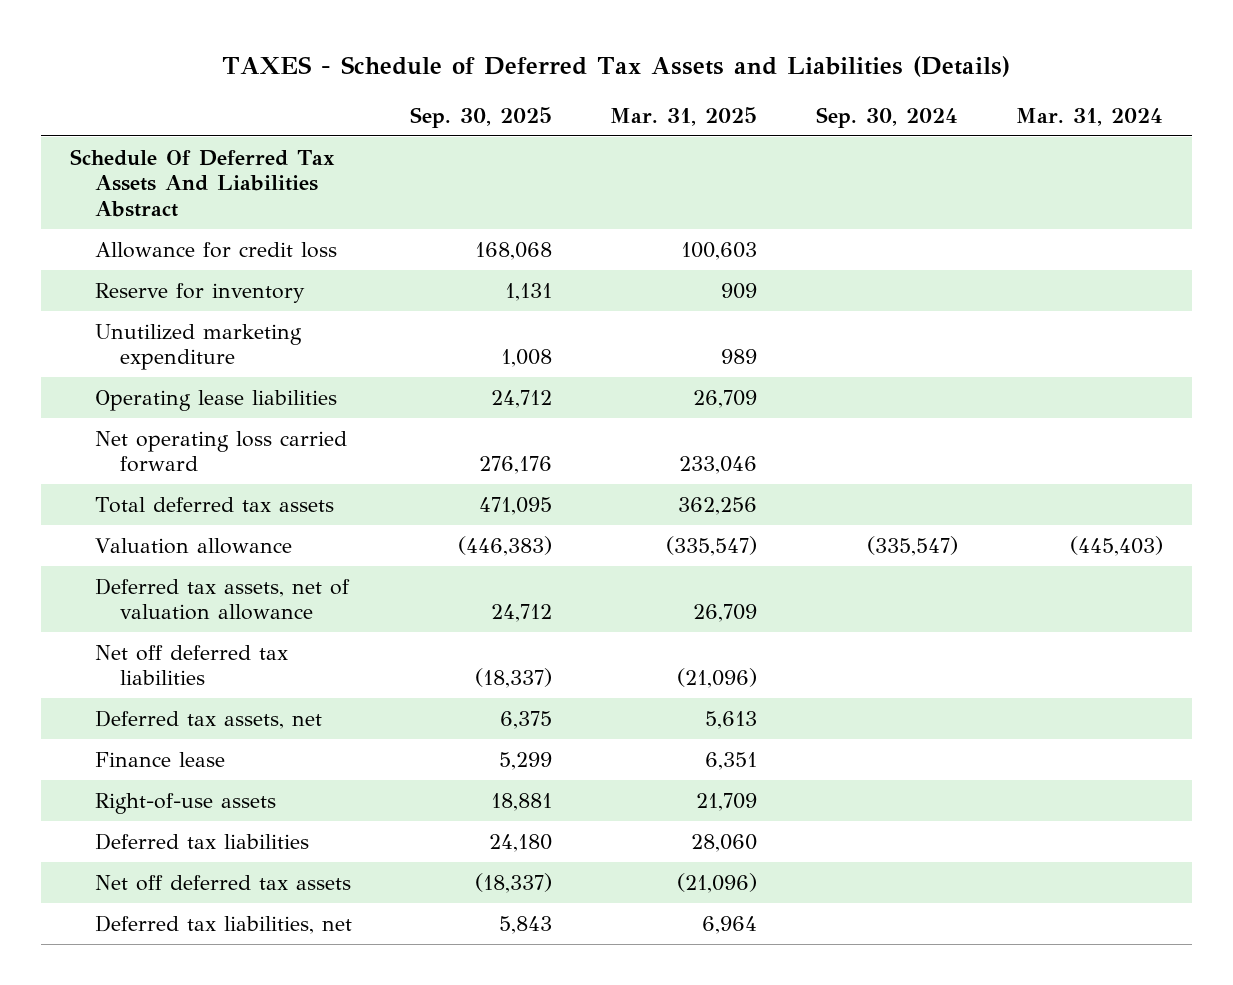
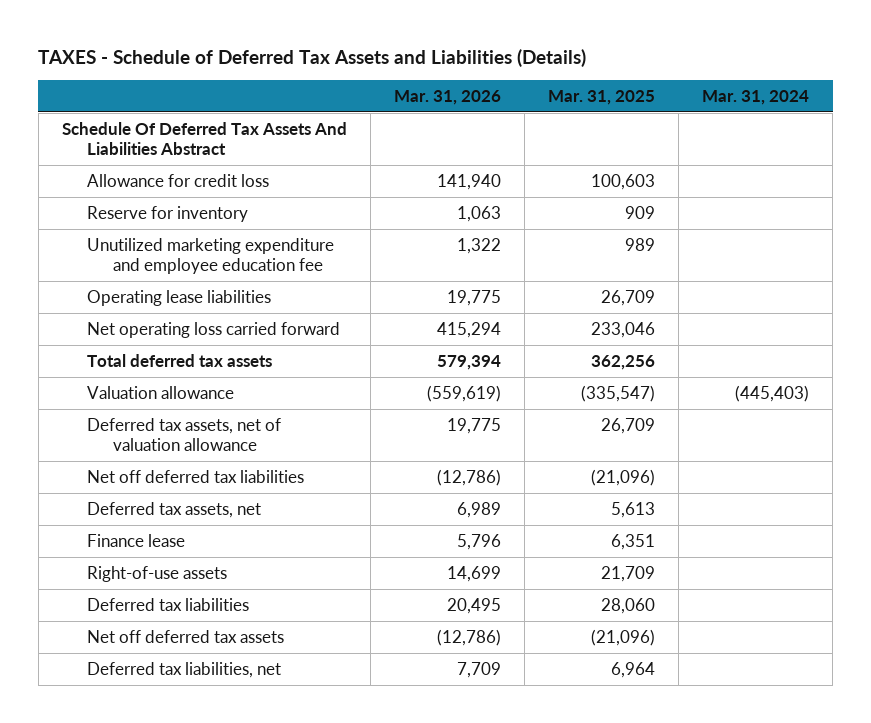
[410,106,553,128] Sep. 30, 2025 -> none
[815,106,958,128] Sep. 30, 2024 -> none
none -> [394,89,502,105] Mar. 31, 2026
[94,323,302,371] Unutilized marketing expenditure -> [87,237,335,275] Unutilized marketing expenditure and employee education fee

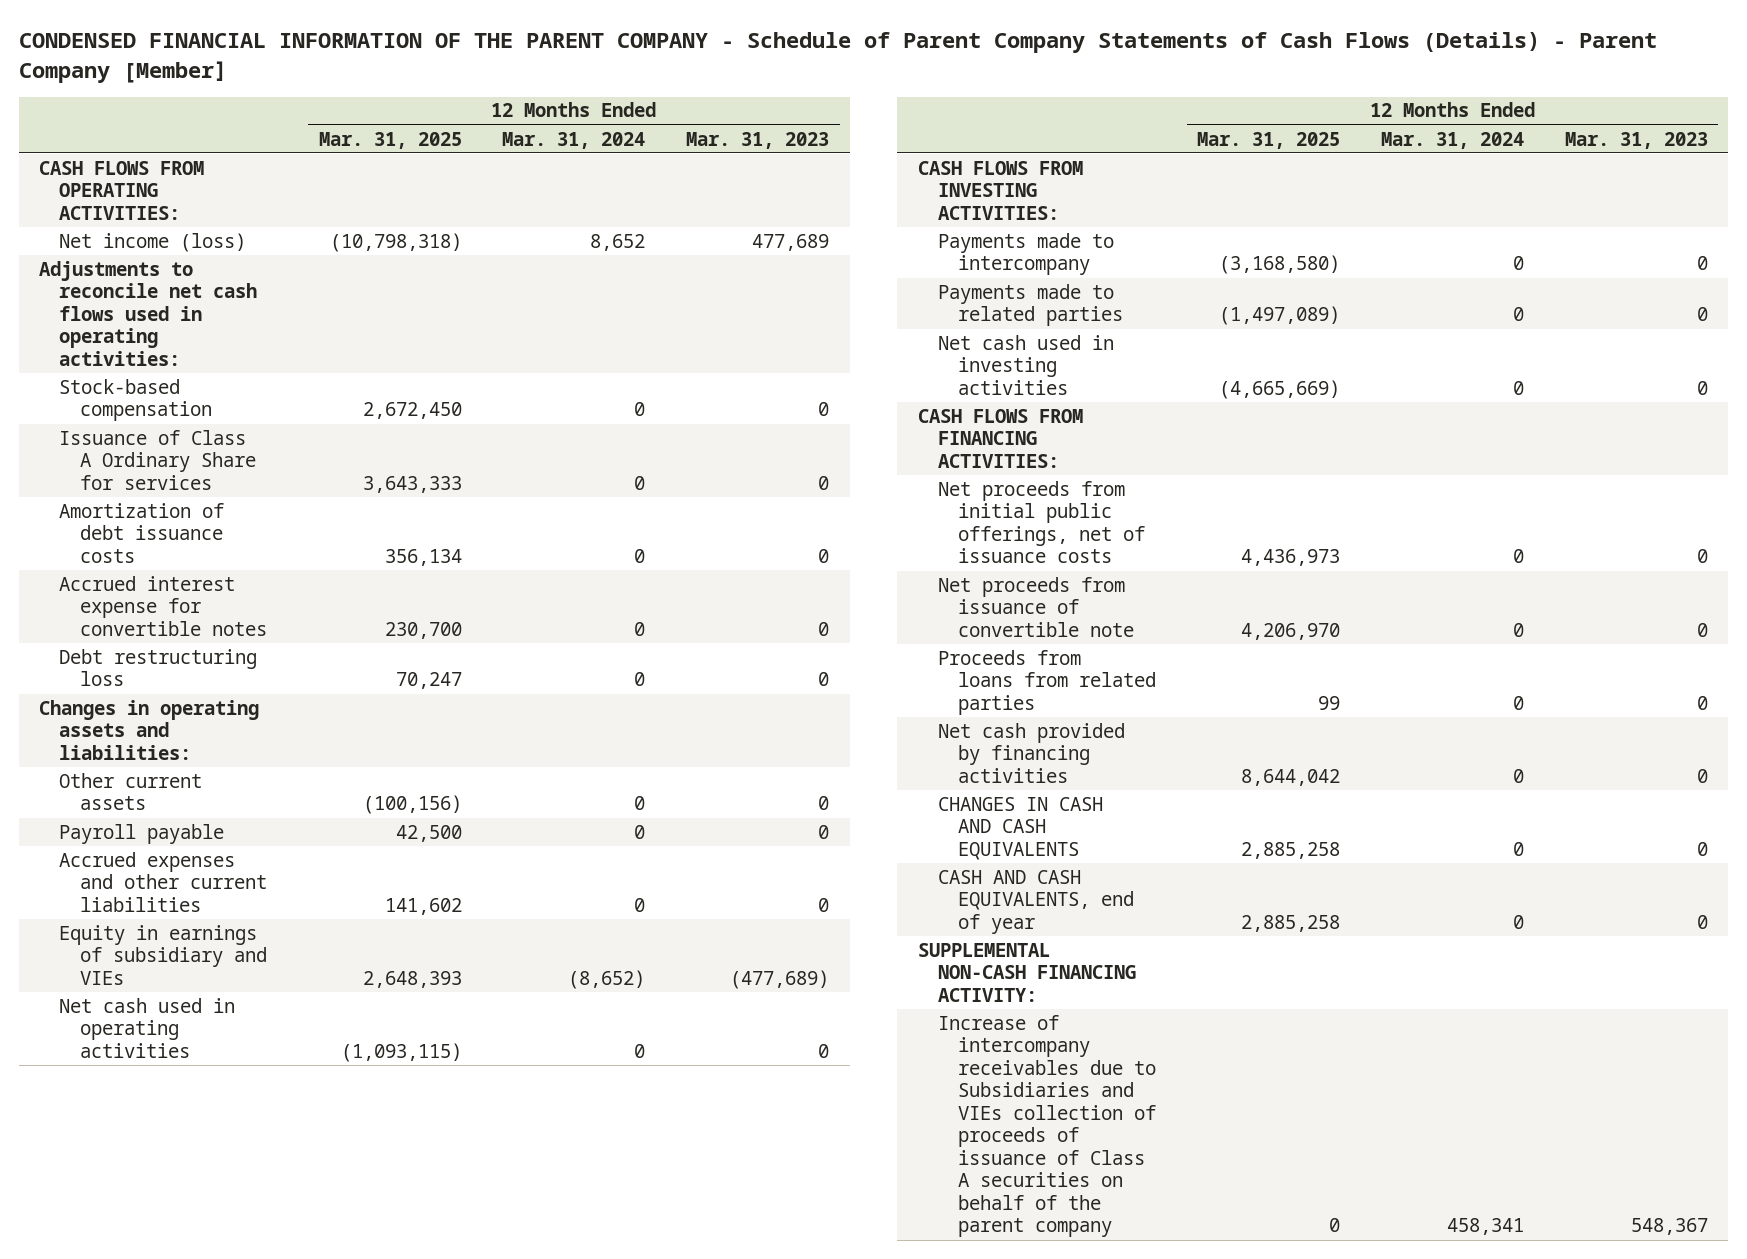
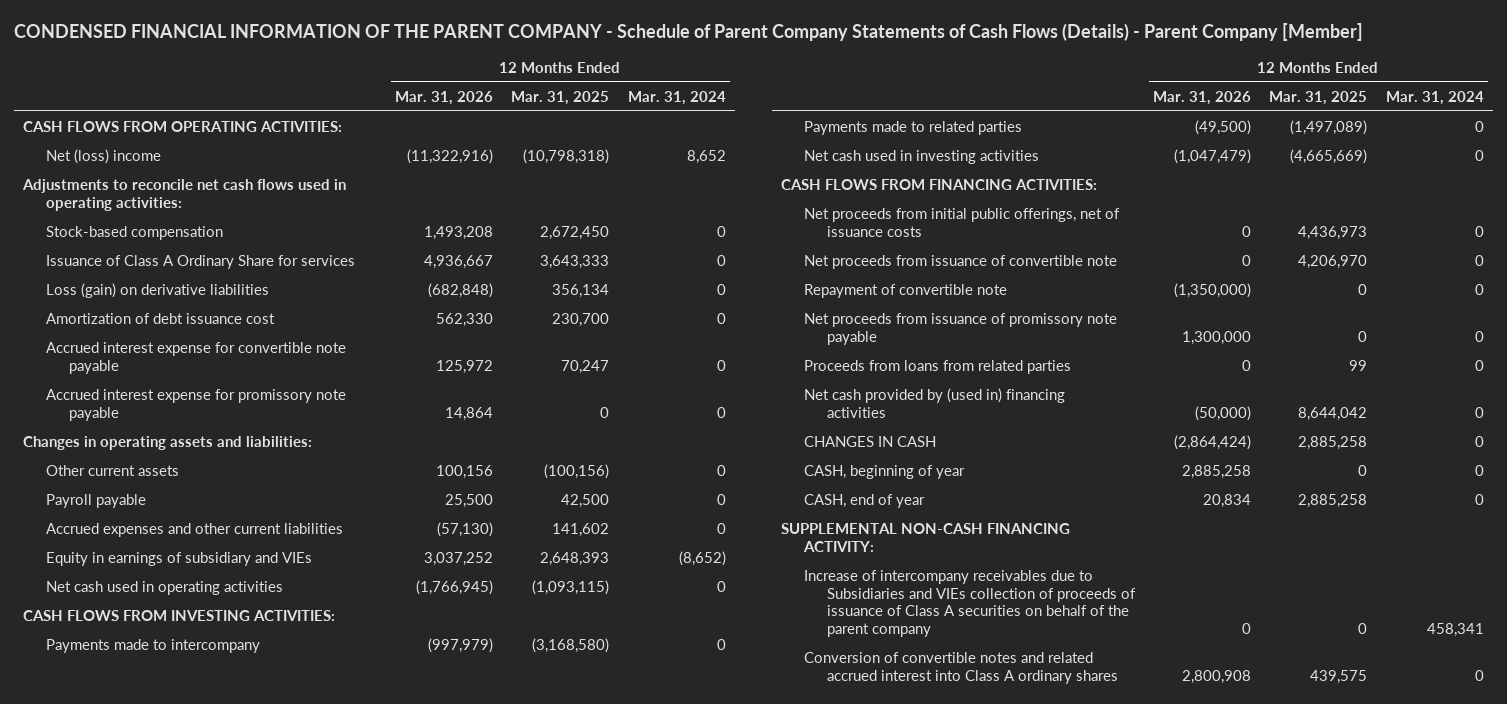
[686,131,830,149] Mar. 31, 2023 -> none
none -> [395,90,494,105] Mar. 31, 2026
[59,232,247,252] Net income (loss) -> [46,148,162,164] Net (loss) income
[59,648,258,687] Debt restructuring loss -> none
none -> [46,282,270,298] Loss (gain) on derivative liabilities
[59,502,225,563] Amortization of debt issuance costs -> [46,312,276,324] Amortization of debt issuance cost
[384,548,462,566] 356,134 -> [552,312,610,327] 230,700
[59,575,267,636] Accrued interest expense for convertible notes -> [46,341,347,374] Accrued interest expense for convertible note payable
[384,621,462,639] 230,700 -> [561,359,610,374] 70,247
none -> [46,388,347,421] Accrued interest expense for promissory note payable
none -> [804,283,1008,298] Repayment of convertible note
none -> [804,312,1118,345] Net proceeds from issuance of promissory note payable
[937,722,1125,783] Net cash provided by financing activities -> [804,387,1066,418] Net cash provided by (used in) financing activities
[937,796,1103,860] CHANGES IN CASH AND CASH EQUIVALENTS -> [804,435,937,447] CHANGES IN CASH
none -> [804,464,966,479] CASH, beginning of year
[937,869,1135,934] CASH AND CASH EQUIVALENTS, end of year -> [804,493,926,508] CASH, end of year
none -> [804,651,1119,684] Conversion of convertible notes and related accrued interest into Class A ordinary shares

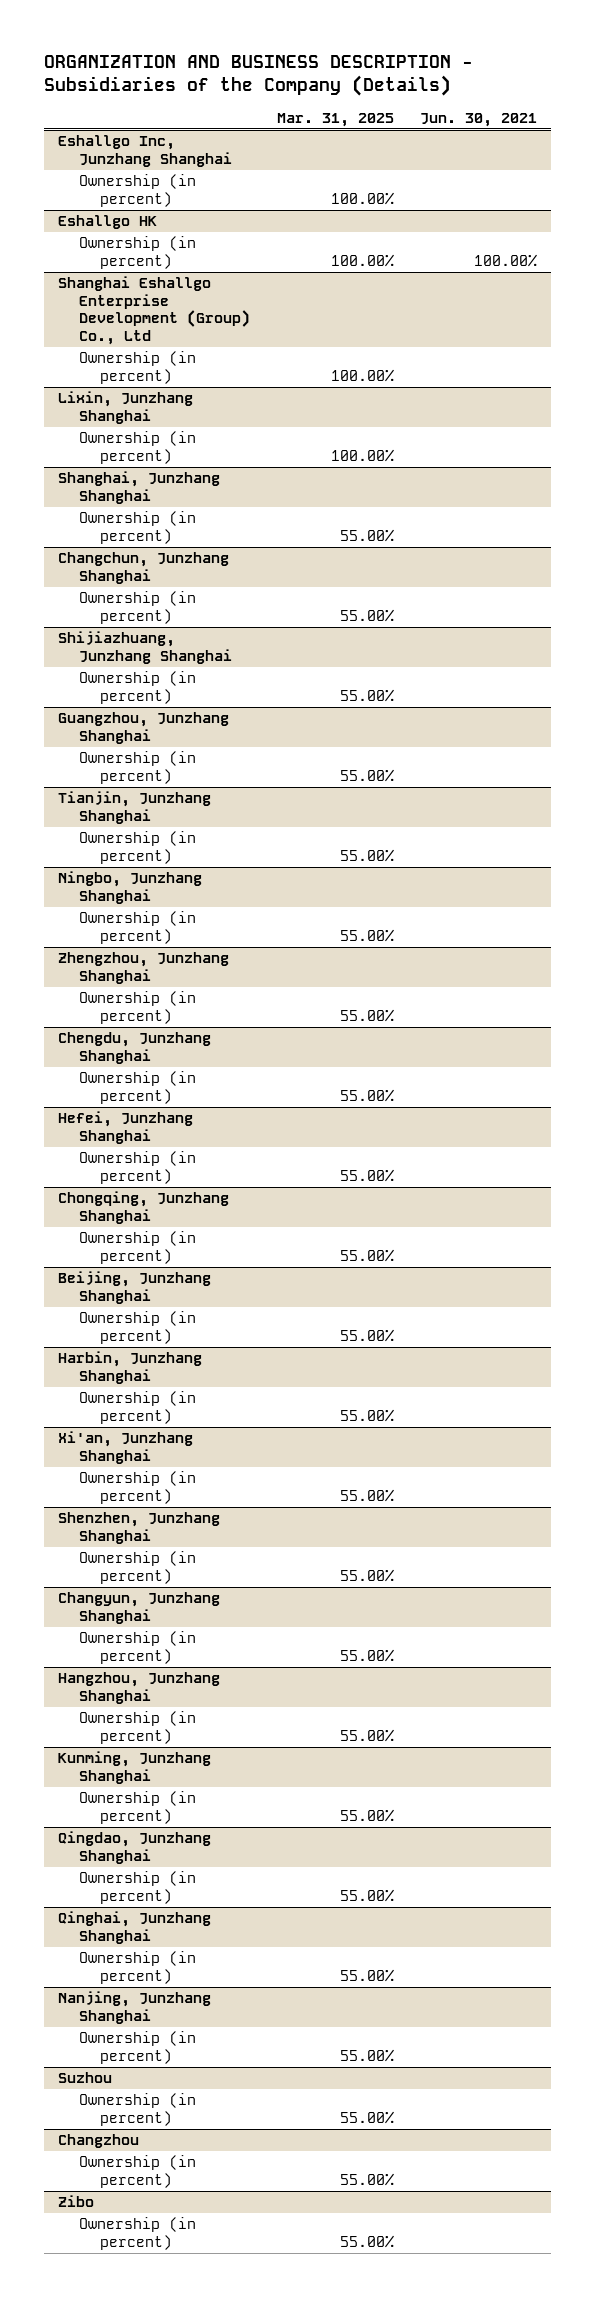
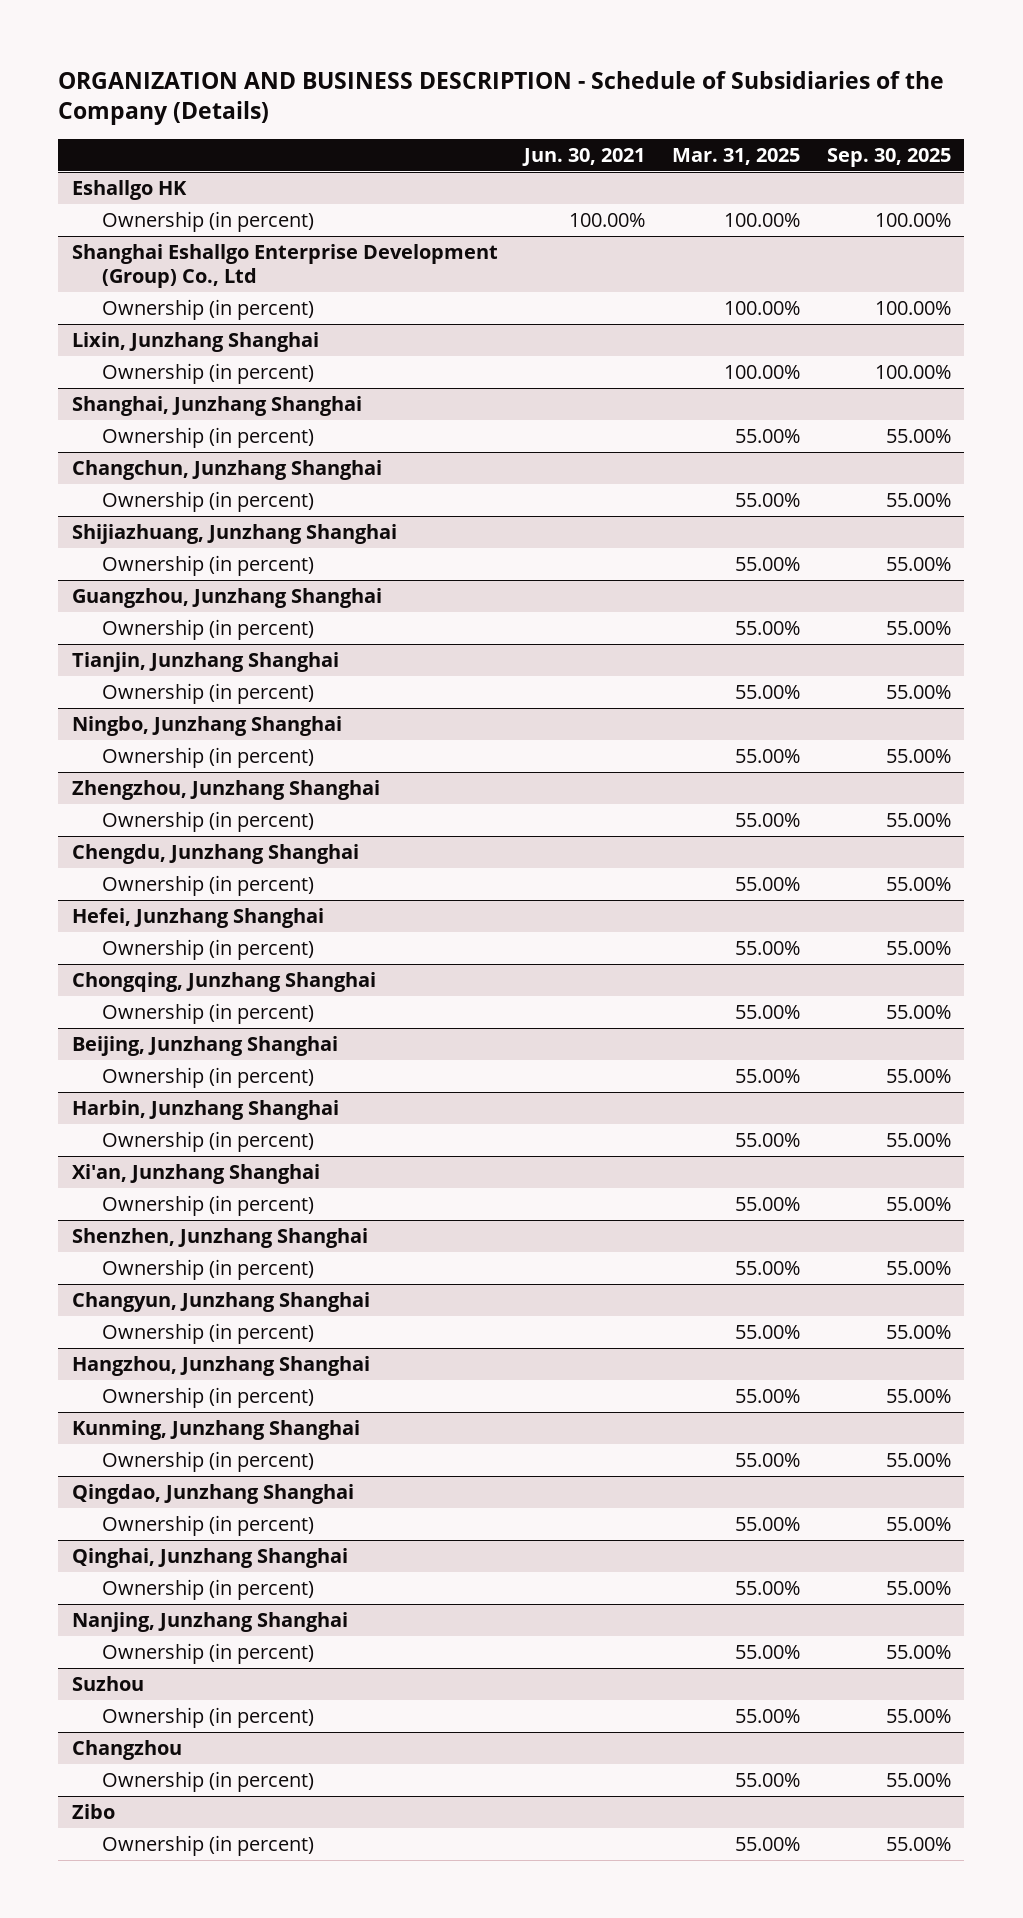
[44,54,474,97] ORGANIZATION AND BUSINESS DESCRIPTION - Subsidiaries of the Company (Details) -> [58,70,945,126] ORGANIZATION AND BUSINESS DESCRIPTION - Schedule of Subsidiaries of the Company (Details)
none -> [826,147,951,167] Sep. 30, 2025
[57,135,232,167] Eshallgo Inc, Junzhang Shanghai -> none
[78,174,196,207] Ownership (in percent) -> none

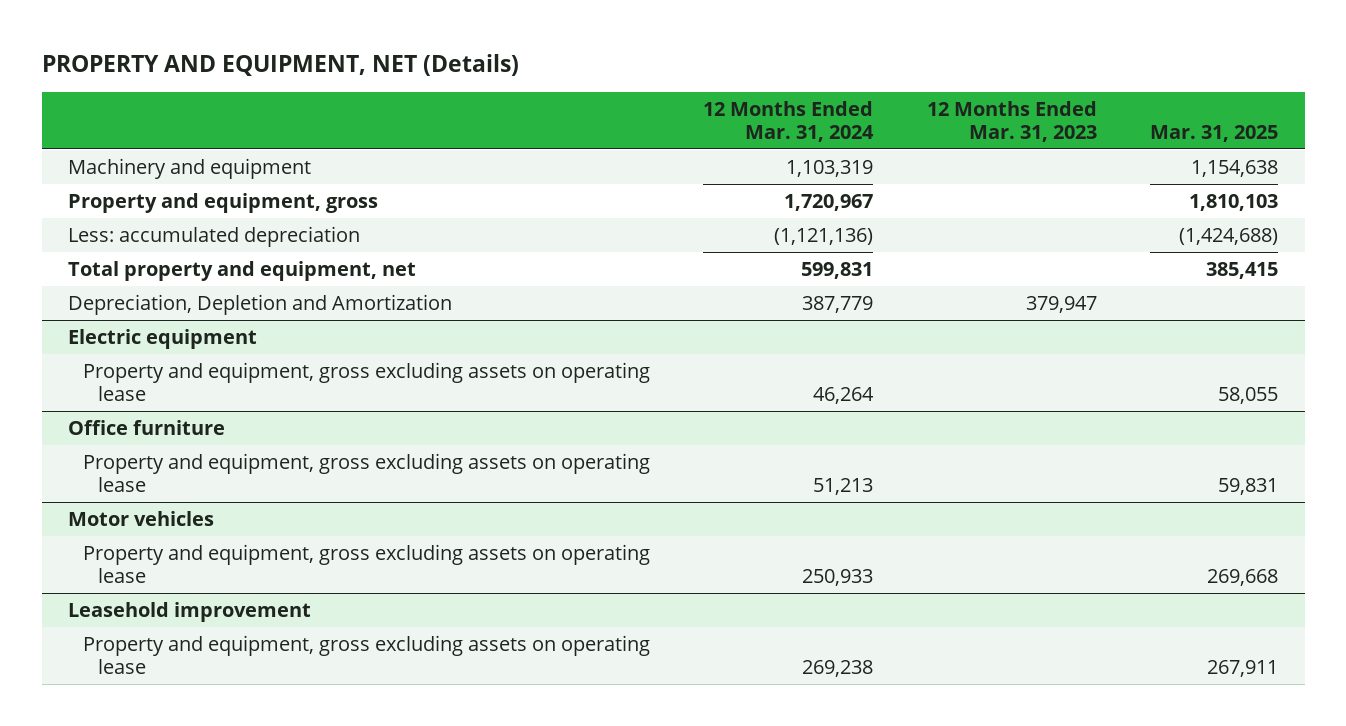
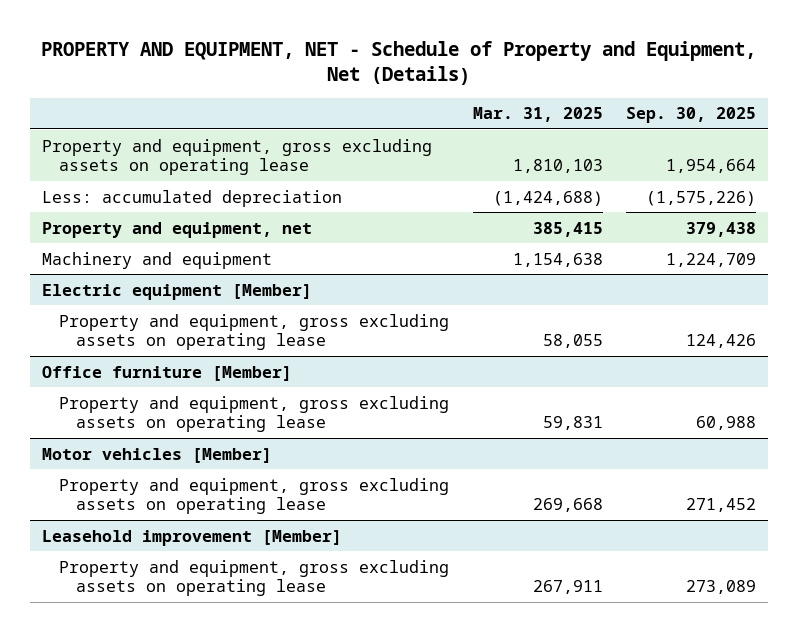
[41,54,519,77] PROPERTY AND EQUIPMENT, NET (Details) -> [40,40,756,86] PROPERTY AND EQUIPMENT, NET - Schedule of Property and Equipment, Net (Details)
[703,100,875,142] 12 Months Ended Mar. 31, 2024 -> none
[926,100,1097,142] 12 Months Ended Mar. 31, 2023 -> none
none -> [626,107,757,124] Sep. 30, 2025
[68,192,379,213] Property and equipment, gross -> [41,138,432,176] Property and equipment, gross excluding assets on operating lease
[68,293,453,315] Depreciation, Depletion and Amortization -> none
[68,260,417,281] Total property and equipment, net -> [41,221,312,238] Property and equipment, net
[68,157,312,179] Machinery and equipment -> [41,251,272,269] Machinery and equipment
[68,328,258,349] Electric equipment -> [41,283,312,300] Electric equipment [Member]
[68,419,226,435] Office furniture -> [41,365,292,381] Office furniture [Member]
[68,510,215,526] Motor vehicles -> [41,447,272,463] Motor vehicles [Member]
[68,601,312,622] Leasehold improvement -> [41,529,342,546] Leasehold improvement [Member]

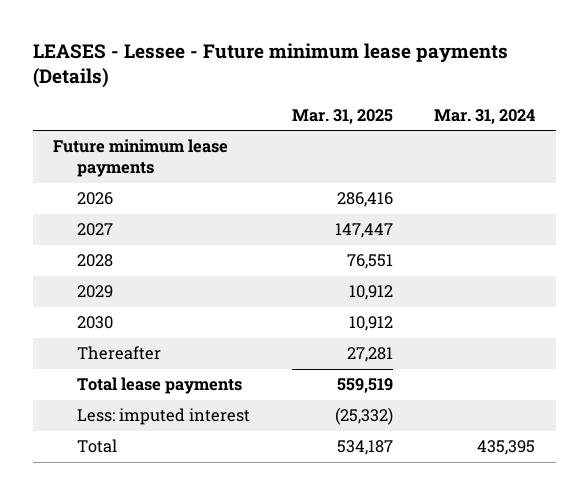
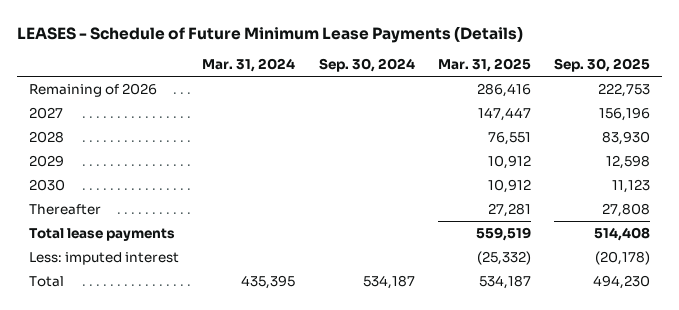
[32,42,508,89] LEASES - Lessee - Future minimum lease payments (Details) -> [17,25,524,43] LEASES - Schedule of Future Minimum Lease Payments (Details)
none -> [318,58,415,73] Sep. 30, 2024
none -> [554,58,651,73] Sep. 30, 2025
[53,139,229,178] Future minimum lease payments -> none
[77,192,114,206] 2026 -> [28,82,157,97] Remaining of 2026

